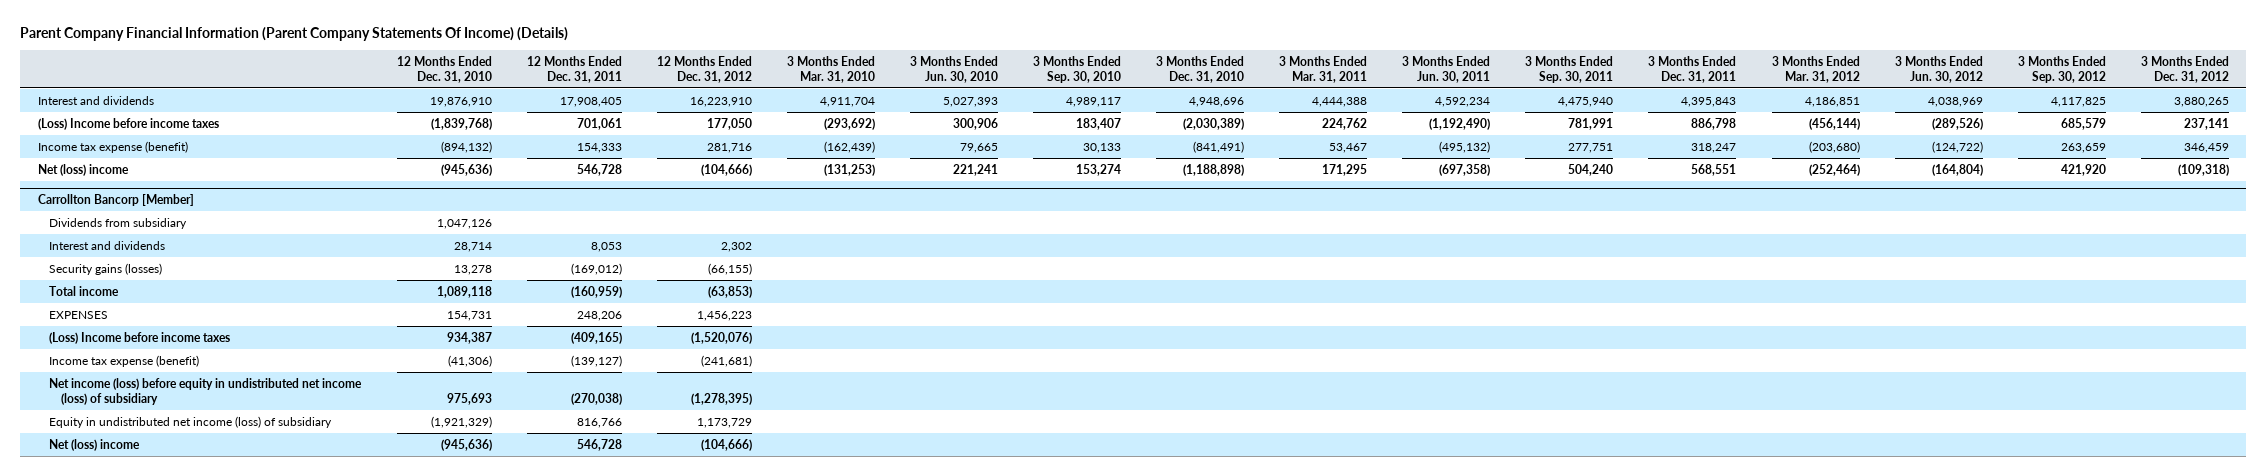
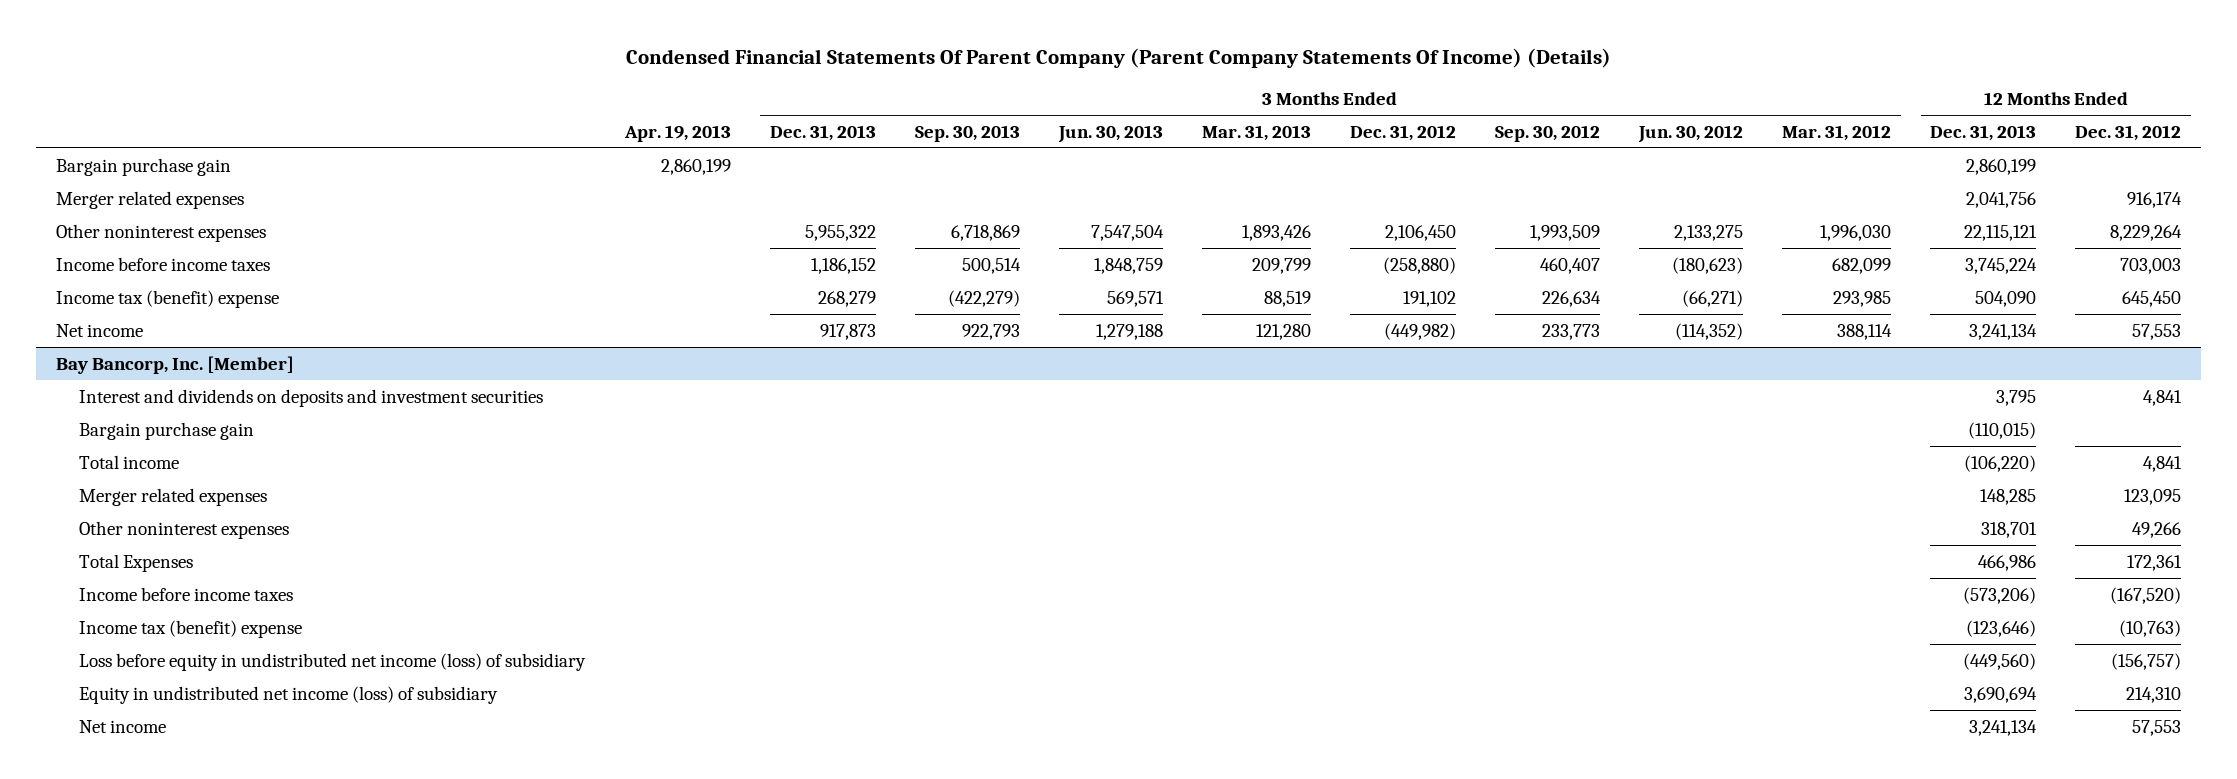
[20,27,569,42] Parent Company Financial Information (Parent Company Statements Of Income) (Details) -> [625,48,1611,69] Condensed Financial Statements Of Parent Company (Parent Company Statements Of Income) (Details)
[396,55,492,83] 12 Months Ended Dec. 31, 2010 -> none
[526,55,622,83] 12 Months Ended Dec. 31, 2011 -> none
[786,55,875,83] 3 Months Ended Mar. 31, 2010 -> none
[909,55,998,83] 3 Months Ended Jun. 30, 2010 -> none
[1033,55,1122,83] 3 Months Ended Sep. 30, 2010 -> none
[1156,55,1245,83] 3 Months Ended Dec. 31, 2010 -> none
[1279,55,1368,83] 3 Months Ended Mar. 31, 2011 -> none
[1402,55,1491,83] 3 Months Ended Jun. 30, 2011 -> none
[1525,55,1614,83] 3 Months Ended Sep. 30, 2011 -> none
[1648,55,1737,83] 3 Months Ended Dec. 31, 2011 -> none
none -> [623,124,731,142] Apr. 19, 2013
none -> [769,124,876,141] Dec. 31, 2013
none -> [914,124,1020,142] Sep. 30, 2013
none -> [1057,124,1163,143] Jun. 30, 2013
none -> [1201,124,1311,141] Mar. 31, 2013
none -> [1930,124,2037,141] Dec. 31, 2013
[37,95,154,105] Interest and dividends -> none
[37,194,194,207] Carrollton Bancorp [Member] -> none
[49,217,188,229] Dividends from subsidiary -> none
[49,240,166,250] Interest and dividends -> none
[49,262,163,275] Security gains (losses) -> none
none -> [55,157,231,176] Bargain purchase gain
none -> [55,190,244,209] Merger related expenses
none -> [55,223,266,242] Other noninterest expenses
[37,117,219,130] (Loss) Income before income taxes -> [55,256,270,271] Income before income taxes
[706,117,752,130] 177,050 -> [2120,257,2182,274] 703,003
[1808,117,1860,130] (456,144) -> [1832,257,1892,274] 682,099
[1931,117,1983,130] (289,526) -> [1672,256,1744,274] (180,623)
[2060,117,2106,130] 685,579 -> [1540,257,1601,274] 460,407
[2183,117,2229,130] 237,141 -> [1383,256,1457,274] (258,880)
[37,140,188,153] Income tax expense (benefit) -> [55,289,279,308] Income tax (benefit) expense
[706,142,752,153] 281,716 -> [2122,290,2182,307] 645,450
[1808,140,1860,153] (203,680) -> [1833,290,1892,307] 293,985
[1931,140,1983,153] (124,722) -> [1682,289,1744,307] (66,271)
[2060,142,2106,153] 263,659 -> [1542,290,1602,307] 226,634
[2183,142,2229,153] 346,459 -> [1403,290,1457,307] 191,102
[37,163,129,176] Net (loss) income -> [55,323,143,337] Net income
[700,163,752,176] (104,666) -> [2132,323,2182,340] 57,553
[1808,163,1860,176] (252,464) -> [1837,323,1893,340] 388,114
[1931,163,1983,176] (164,804) -> [1675,322,1744,340] (114,352)
[2060,163,2106,176] 421,920 -> [1542,323,1601,340] 233,773
[2177,163,2229,176] (109,318) -> [1384,322,1457,340] (449,982)
none -> [55,355,294,374] Bay Bancorp, Inc. [Member]
none -> [79,388,544,407] Interest and dividends on deposits and investment securities
none -> [79,421,255,440] Bargain purchase gain
[707,285,752,298] (63,853) -> [2143,455,2183,472] 4,841
none -> [79,487,268,506] Merger related expenses
none -> [79,520,290,539] Other noninterest expenses
[49,310,109,319] EXPENSES -> [79,553,194,572] Total Expenses
[696,310,752,321] 1,456,223 -> [2127,554,2183,571] 172,361
[49,331,231,344] (Loss) Income before income taxes -> [79,586,294,601] Income before income taxes
[690,331,752,344] (1,520,076) -> [2110,586,2182,604] (167,520)
[49,354,200,367] Income tax expense (benefit) -> [79,619,303,638] Income tax (benefit) expense
[700,354,752,367] (241,681) -> [2119,619,2182,637] (10,763)
[49,377,363,405] Net income (loss) before equity in undistributed net income (loss) of subsidiary -> [79,652,587,671] Loss before equity in undistributed net income (loss) of subsidiary
[690,392,752,405] (1,278,395) -> [2111,652,2182,670] (156,757)
[696,417,752,428] 1,173,729 -> [2126,686,2182,703] 214,310
[49,438,141,451] Net (loss) income -> [79,719,167,733] Net income
[700,438,752,451] (104,666) -> [2132,719,2182,736] 57,553

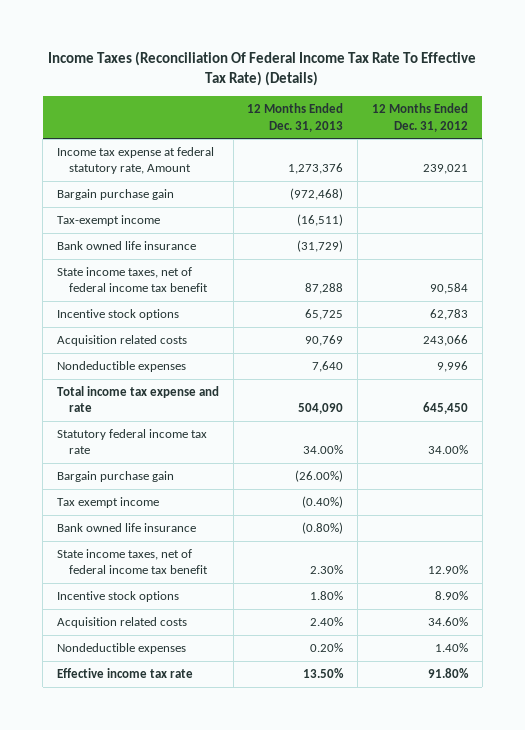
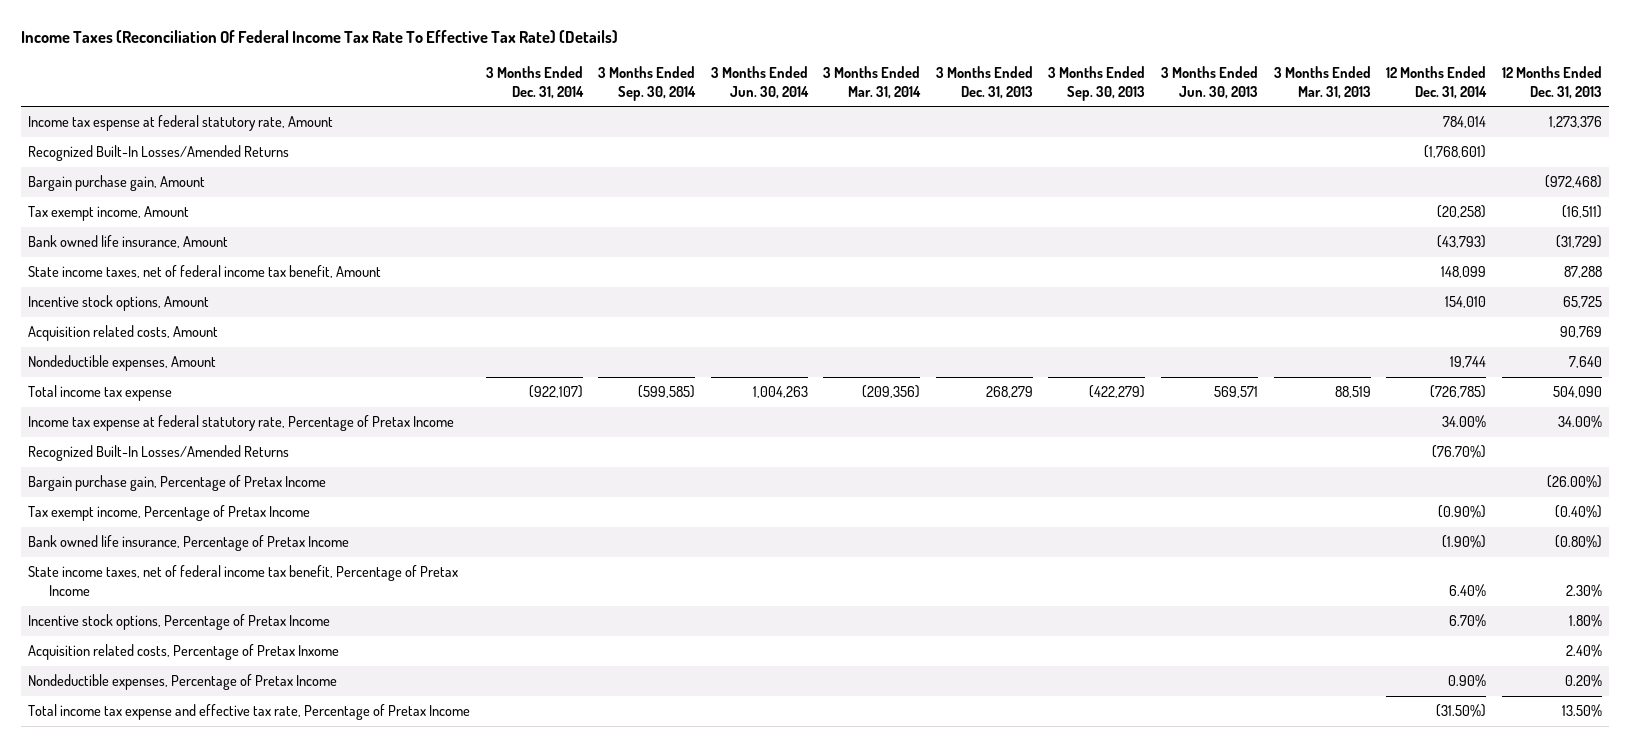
[371,103,468,132] 12 Months Ended Dec. 31, 2012 -> none
none -> [485,65,584,99] 3 Months Ended Dec. 31, 2014
none -> [598,65,697,101] 3 Months Ended Sep. 30, 2014
none -> [710,65,809,99] 3 Months Ended Jun. 30, 2014
none -> [823,65,922,99] 3 Months Ended Mar. 31, 2014
none -> [935,65,1033,99] 3 Months Ended Dec. 31, 2013
none -> [1048,65,1146,101] 3 Months Ended Sep. 30, 2013
none -> [1160,65,1258,99] 3 Months Ended Jun. 30, 2013
none -> [1273,65,1371,99] 3 Months Ended Mar. 31, 2013
none -> [1386,65,1488,99] 12 Months Ended Dec. 31, 2014
[56,147,214,175] Income tax expense at federal statutory rate, Amount -> [28,115,334,132] Income tax espense at federal statutory rate, Amount
none -> [28,145,290,162] Recognized Built-In Losses/Amended Returns
[56,189,174,201] Bargain purchase gain -> [28,175,206,192] Bargain purchase gain, Amount
[56,215,160,227] Tax-exempt income -> [28,206,190,222] Tax exempt income, Amount
[56,241,196,251] Bank owned life insurance -> [28,235,229,249] Bank owned life insurance, Amount
[56,267,209,293] State income taxes, net of federal income tax benefit -> [28,265,382,279] State income taxes, net of federal income tax benefit, Amount
[56,309,179,321] Incentive stock options -> [28,295,210,312] Incentive stock options, Amount
[56,335,187,347] Acquisition related costs -> [28,325,219,342] Acquisition related costs, Amount
[56,361,186,373] Nondeductible expenses -> [28,355,217,372] Nondeductible expenses, Amount
[56,386,219,413] Total income tax expense and rate -> [28,385,173,402] Total income tax expense
[56,429,207,455] Statutory federal income tax rate -> [28,415,455,432] Income tax expense at federal statutory rate, Percentage of Pretax Income
none -> [28,445,290,462] Recognized Built-In Losses/Amended Returns
[56,471,174,483] Bargain purchase gain -> [28,475,327,492] Bargain purchase gain, Percentage of Pretax Income
[56,497,159,509] Tax exempt income -> [28,505,311,522] Tax exempt income, Percentage of Pretax Income
[56,523,196,533] Bank owned life insurance -> [28,535,350,552] Bank owned life insurance, Percentage of Pretax Income
[56,549,209,575] State income taxes, net of federal income tax benefit -> [28,565,459,596] State income taxes, net of federal income tax benefit, Percentage of Pretax Income
[56,591,179,603] Incentive stock options -> [28,614,331,631] Incentive stock options, Percentage of Pretax Income
[56,617,187,629] Acquisition related costs -> [28,644,340,661] Acquisition related costs, Percentage of Pretax Inxome
[56,643,186,655] Nondeductible expenses -> [28,674,338,691] Nondeductible expenses, Percentage of Pretax Income
[56,668,193,679] Effective income tax rate -> [28,704,471,721] Total income tax expense and effective tax rate, Percentage of Pretax Income

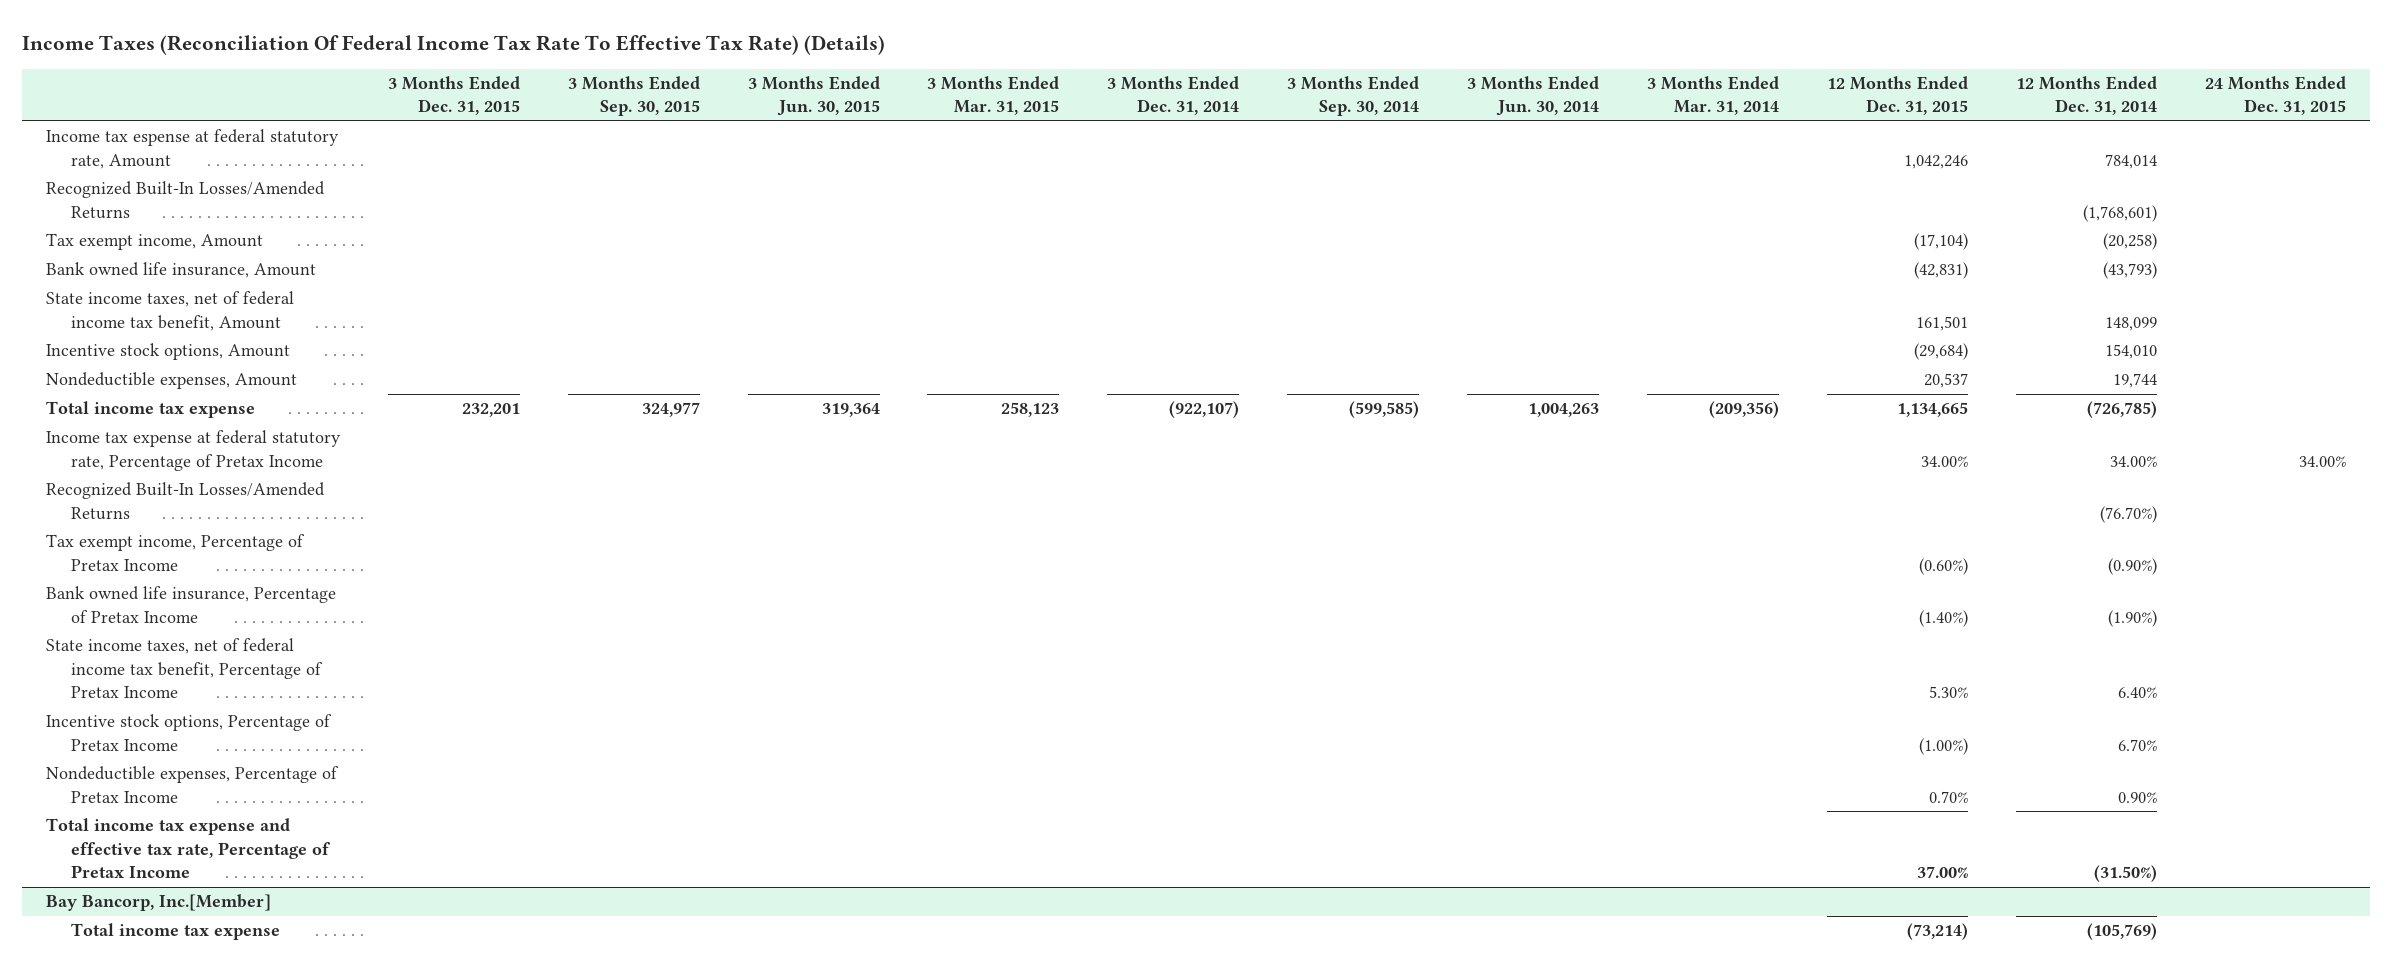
[935,65,1033,99] 3 Months Ended Dec. 31, 2013 -> none
[1048,65,1146,101] 3 Months Ended Sep. 30, 2013 -> none
[1160,65,1258,99] 3 Months Ended Jun. 30, 2013 -> none
[1273,65,1371,99] 3 Months Ended Mar. 31, 2013 -> none
[1501,65,1602,99] 12 Months Ended Dec. 31, 2013 -> none
none -> [387,75,520,116] 3 Months Ended Dec. 31, 2015
none -> [567,75,700,117] 3 Months Ended Sep. 30, 2015
none -> [747,75,880,117] 3 Months Ended Jun. 30, 2015
none -> [927,75,1060,116] 3 Months Ended Mar. 31, 2015
none -> [1826,75,1968,116] 12 Months Ended Dec. 31, 2015
none -> [2204,75,2346,116] 24 Months Ended Dec. 31, 2015
[28,175,206,192] Bargain purchase gain, Amount -> none
[28,325,219,342] Acquisition related costs, Amount -> none
[28,475,327,492] Bargain purchase gain, Percentage of Pretax Income -> none
[28,644,340,661] Acquisition related costs, Percentage of Pretax Inxome -> none
none -> [45,894,271,912] Bay Bancorp, Inc.[Member]
none -> [71,923,281,941] Total income tax expense

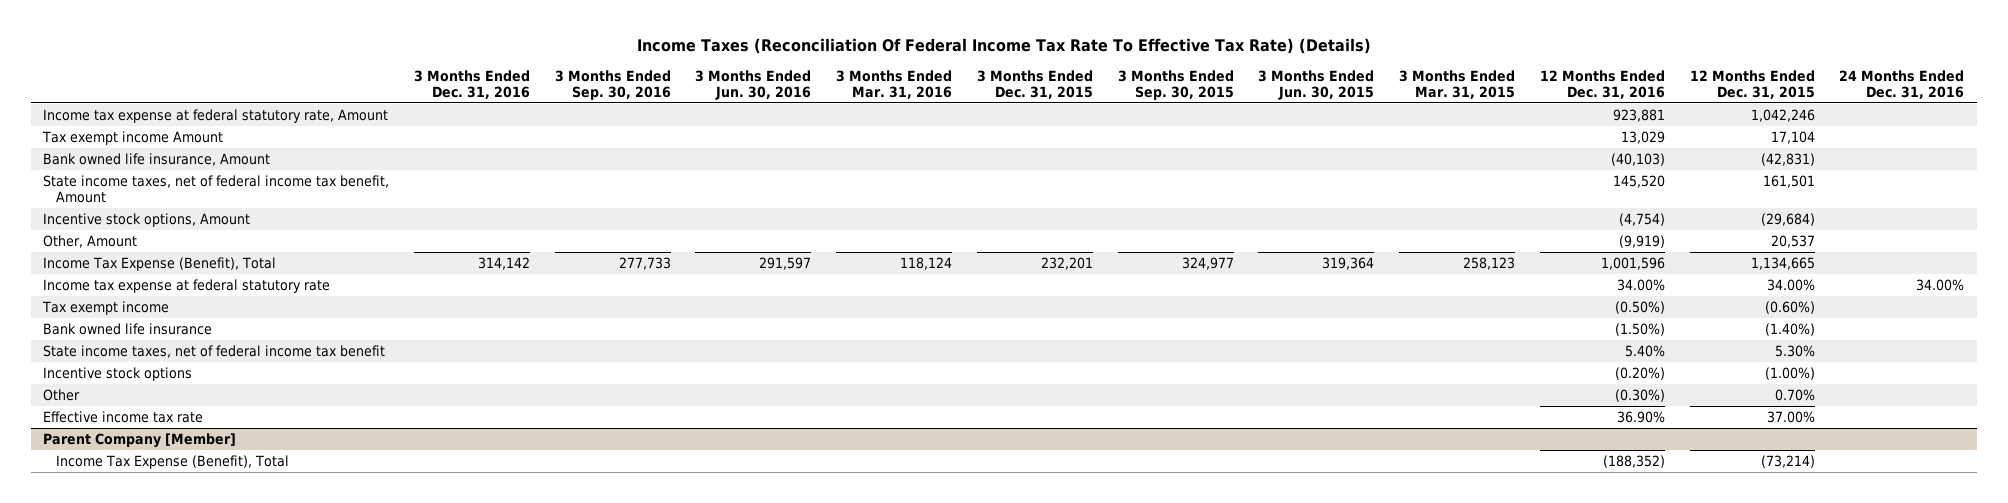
[1107,75,1240,116] 3 Months Ended Dec. 31, 2014 -> none
[1287,75,1420,117] 3 Months Ended Sep. 30, 2014 -> none
[1467,75,1600,117] 3 Months Ended Jun. 30, 2014 -> none
[1647,75,1780,116] 3 Months Ended Mar. 31, 2014 -> none
[2015,75,2157,116] 12 Months Ended Dec. 31, 2014 -> none
[2204,75,2346,116] 24 Months Ended Dec. 31, 2015 -> none
none -> [413,69,530,99] 3 Months Ended Dec. 31, 2016
none -> [554,69,671,100] 3 Months Ended Sep. 30, 2016
none -> [695,69,812,100] 3 Months Ended Jun. 30, 2016
none -> [836,69,953,99] 3 Months Ended Mar. 31, 2016
none -> [1539,69,1665,99] 12 Months Ended Dec. 31, 2016
none -> [1839,69,1965,99] 24 Months Ended Dec. 31, 2016
[45,181,325,219] Recognized Built-In Losses/Amended Returns -> none
[45,129,339,169] Income tax espense at federal statutory rate, Amount -> [43,109,389,124] Income tax expense at federal statutory rate, Amount
[45,233,263,251] Tax exempt income, Amount -> [42,131,224,146] Tax exempt income Amount
[1913,233,1968,251] (17,104) -> [1770,131,1815,145] 17,104
[45,482,325,520] Recognized Built-In Losses/Amended Returns -> none
[45,766,339,803] Nondeductible expenses, Percentage of Pretax Income -> none
[45,372,297,390] Nondeductible expenses, Amount -> [43,235,138,249] Other, Amount
[45,401,255,419] Total income tax expense -> [43,257,277,272] Income Tax Expense (Benefit), Total
[45,430,341,471] Income tax expense at federal statutory rate, Percentage of Pretax Income -> [43,279,331,294] Income tax expense at federal statutory rate
[45,534,305,571] Tax exempt income, Percentage of Pretax Income -> [42,301,170,316] Tax exempt income
[45,586,336,623] Bank owned life insurance, Percentage of Pretax Income -> [43,323,213,336] Bank owned life insurance
[45,638,324,699] State income taxes, net of federal income tax benefit, Percentage of Pretax Income -> [43,345,386,359] State income taxes, net of federal income tax benefit
[45,714,332,751] Incentive stock options, Percentage of Pretax Income -> [43,367,193,382] Incentive stock options
none -> [43,389,81,402] Other
[45,818,332,879] Total income tax expense and effective tax rate, Percentage of Pretax Income -> [43,411,204,424] Effective income tax rate
[45,894,271,912] Bay Bancorp, Inc.[Member] -> [43,433,237,449] Parent Company [Member]
[71,923,281,941] Total income tax expense -> [56,455,290,470] Income Tax Expense (Benefit), Total

